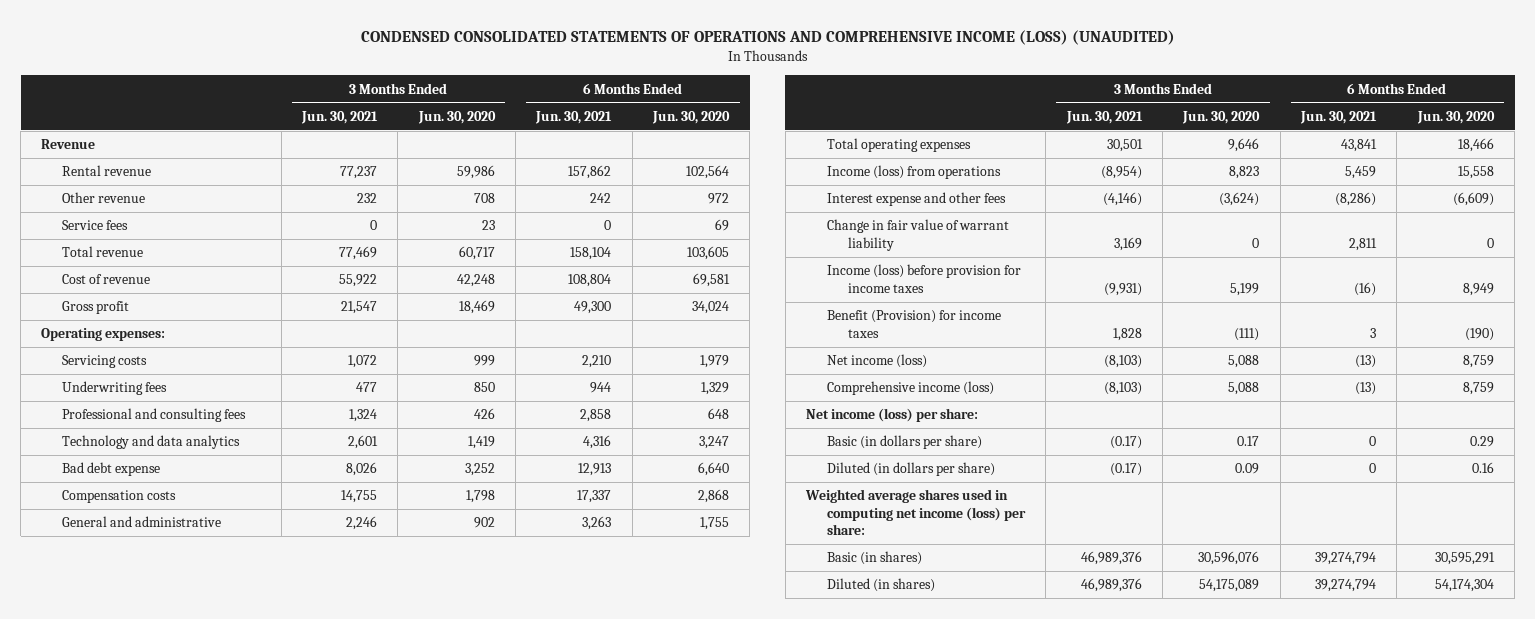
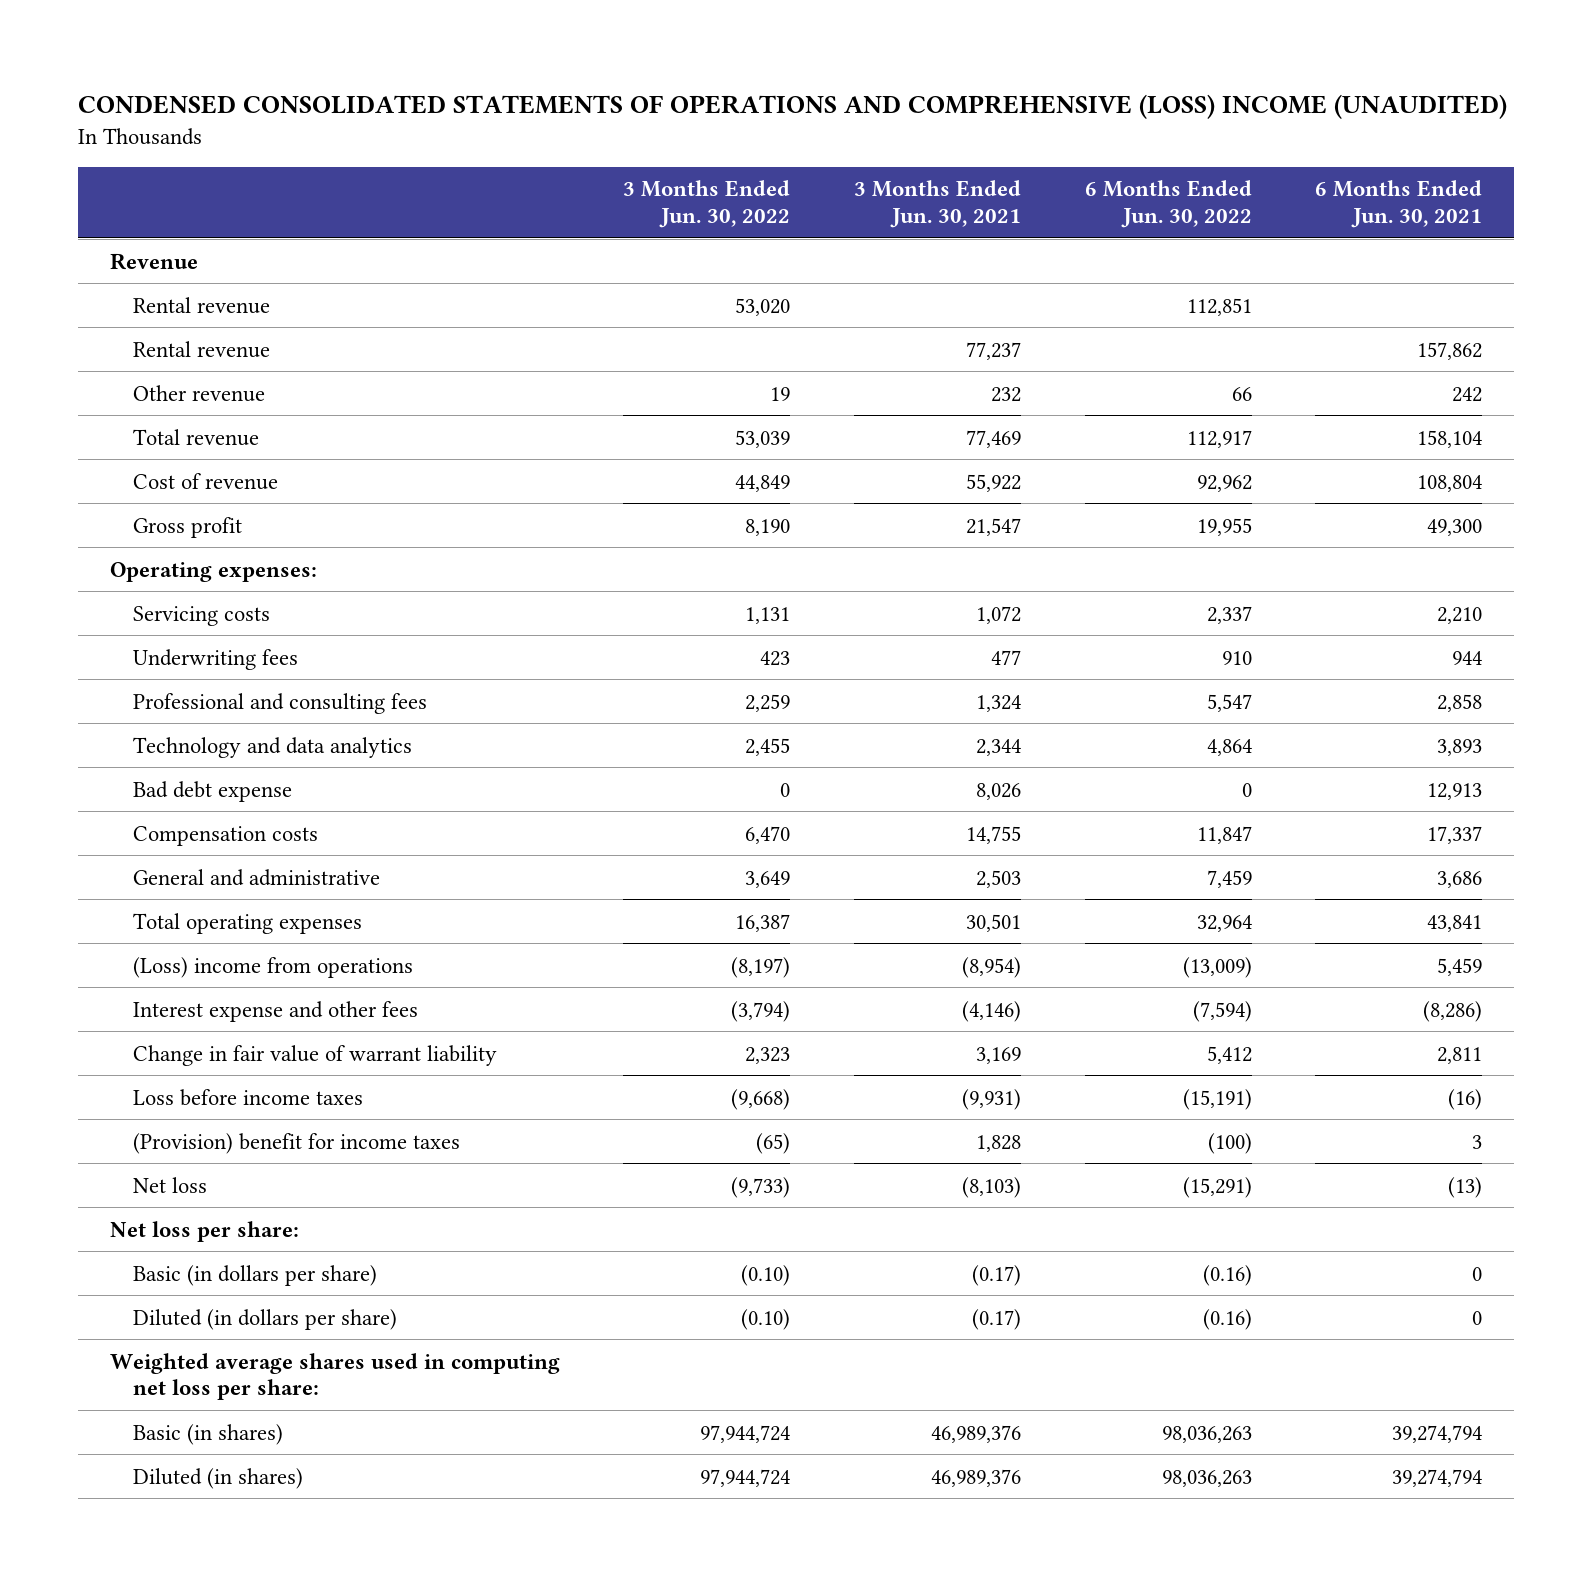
[360,30,1175,46] CONDENSED CONSOLIDATED STATEMENTS OF OPERATIONS AND COMPREHENSIVE INCOME (LOSS) (UNAUDITED) -> [78,94,1508,120] CONDENSED CONSOLIDATED STATEMENTS OF OPERATIONS AND COMPREHENSIVE (LOSS) INCOME (UNAUDITED)
[417,111,496,125] Jun. 30, 2020 -> none
[652,111,731,125] Jun. 30, 2020 -> none
none -> [623,180,791,228] 3 Months Ended Jun. 30, 2022
none -> [1084,180,1252,228] 6 Months Ended Jun. 30, 2022
none -> [133,296,271,314] Rental revenue
[62,220,129,231] Service fees -> none
[348,435,379,450] 2,601 -> [976,738,1022,756] 2,344
[583,435,612,450] 4,316 -> [1437,738,1483,756] 3,893
[346,516,378,531] 2,246 -> [976,869,1022,888] 2,503
[582,516,612,531] 3,263 -> [1437,870,1483,888] 3,686
[826,165,1001,180] Income (loss) from operations -> [133,956,414,978] (Loss) income from operations
[826,381,994,396] Comprehensive income (loss) -> none
[826,264,1021,293] Income (loss) before provision for income taxes -> [133,1088,364,1106] Loss before income taxes
[826,310,1001,338] Benefit (Provision) for income taxes -> [133,1132,461,1154] (Provision) benefit for income taxes
[826,354,927,369] Net income (loss) -> [133,1176,208,1193] Net loss
[805,408,978,423] Net income (loss) per share: -> [109,1220,299,1242] Net loss per share:
[804,489,1026,535] Weighted average shares used in computing net income (loss) per share: -> [109,1352,560,1401] Weighted average shares used in computing net loss per share:

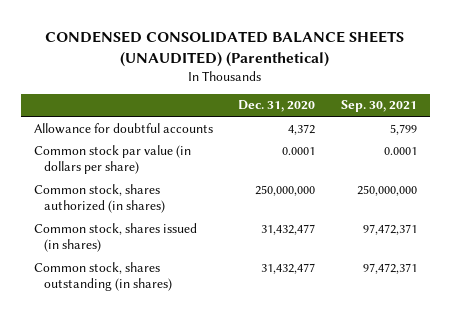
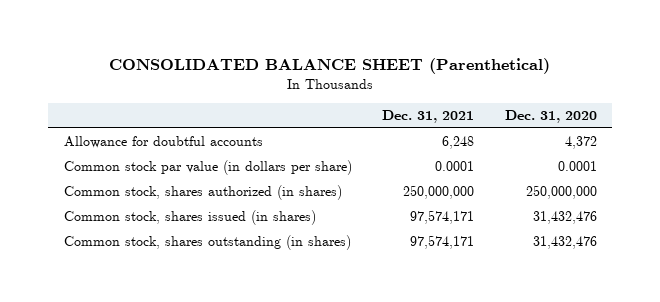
[45,30,405,67] CONDENSED CONSOLIDATED BALANCE SHEETS (UNAUDITED) (Parenthetical) -> [109,57,551,74] CONSOLIDATED BALANCE SHEET (Parenthetical)
[340,100,417,113] Sep. 30, 2021 -> none
none -> [382,110,475,124] Dec. 31, 2021
[261,223,316,235] 31,432,477 -> [532,211,597,225] 31,432,476
[261,262,316,274] 31,432,477 -> [532,236,597,250] 31,432,476

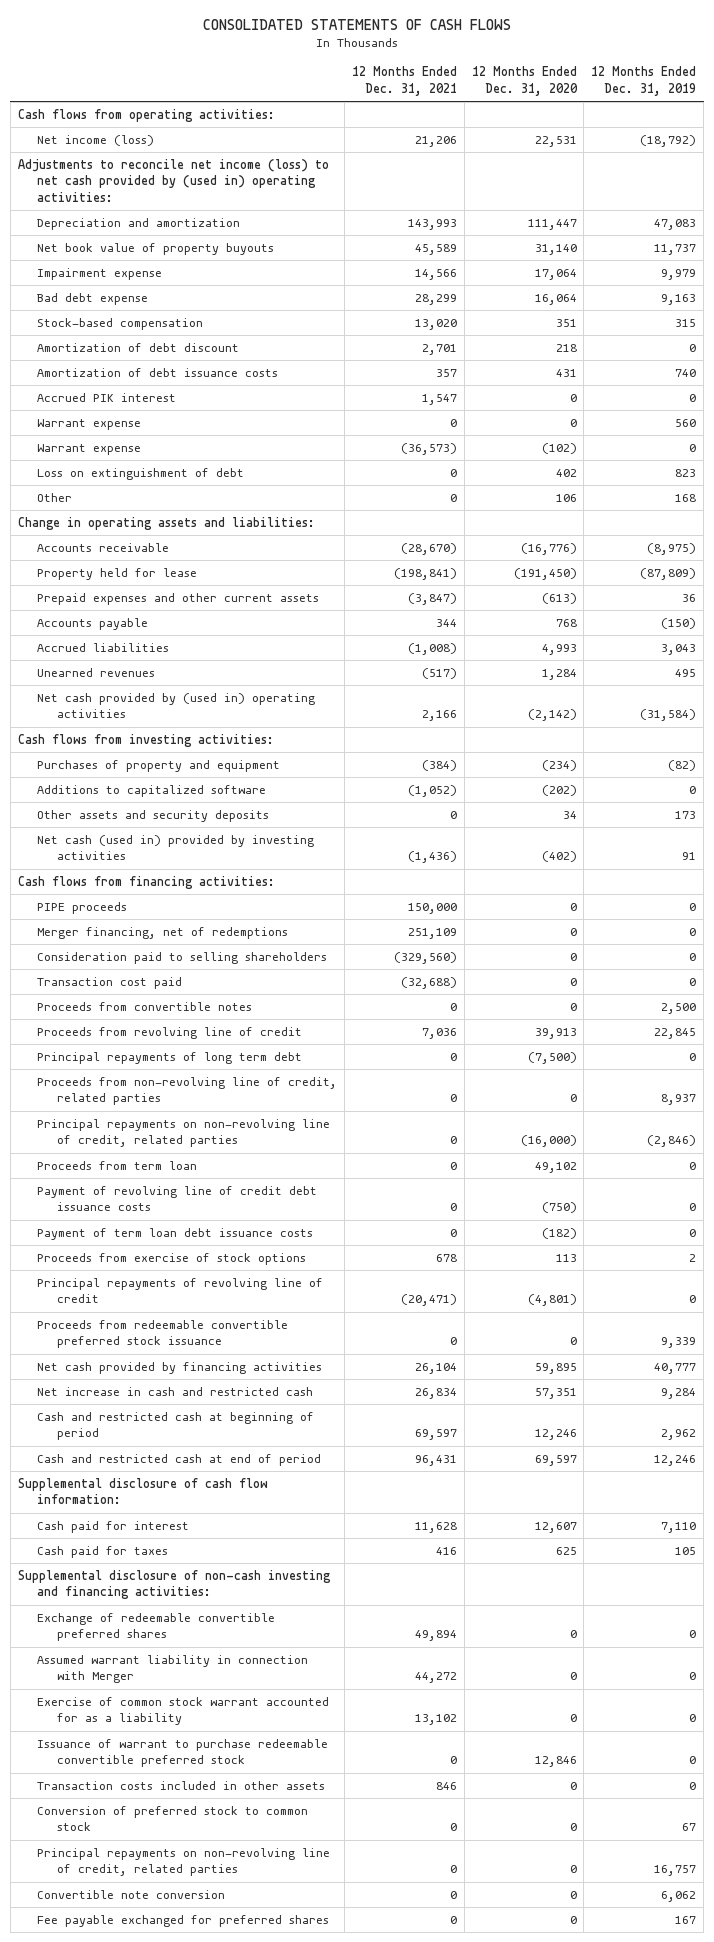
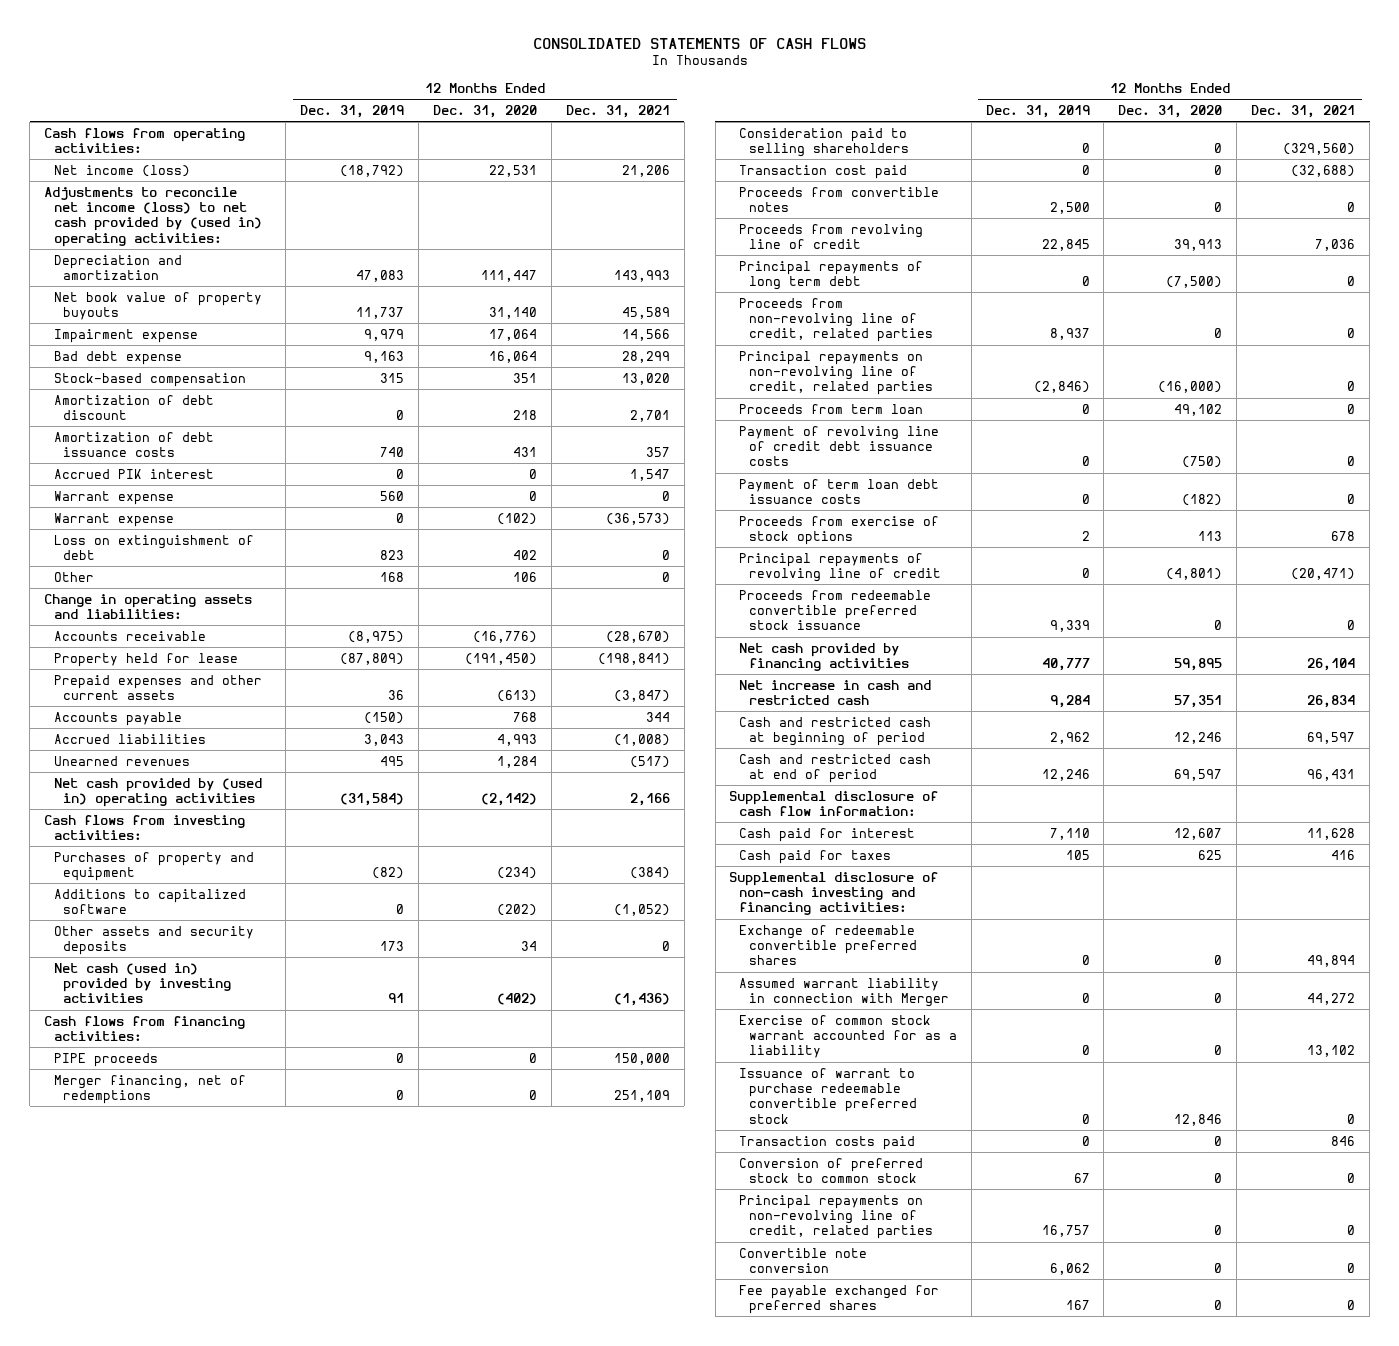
[37,1781,326,1791] Transaction costs included in other assets -> [739,1135,916,1150] Transaction costs paid

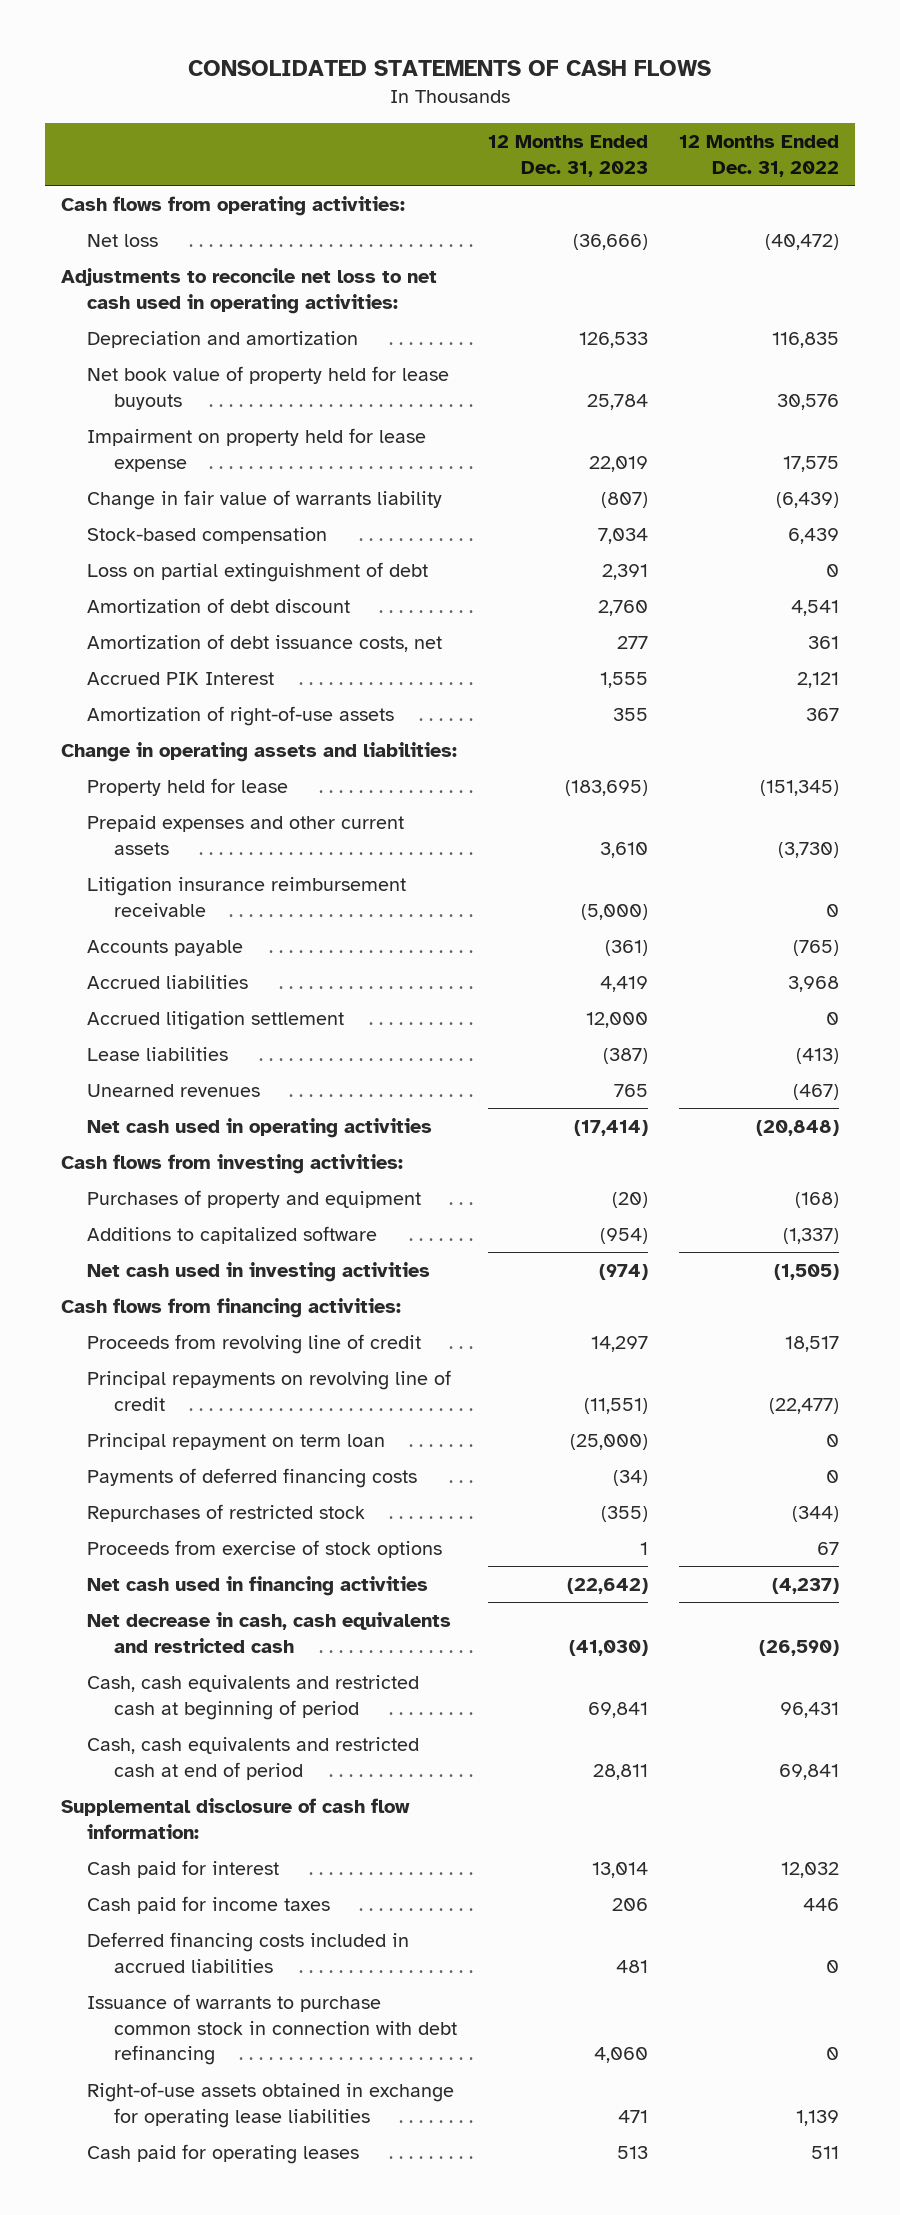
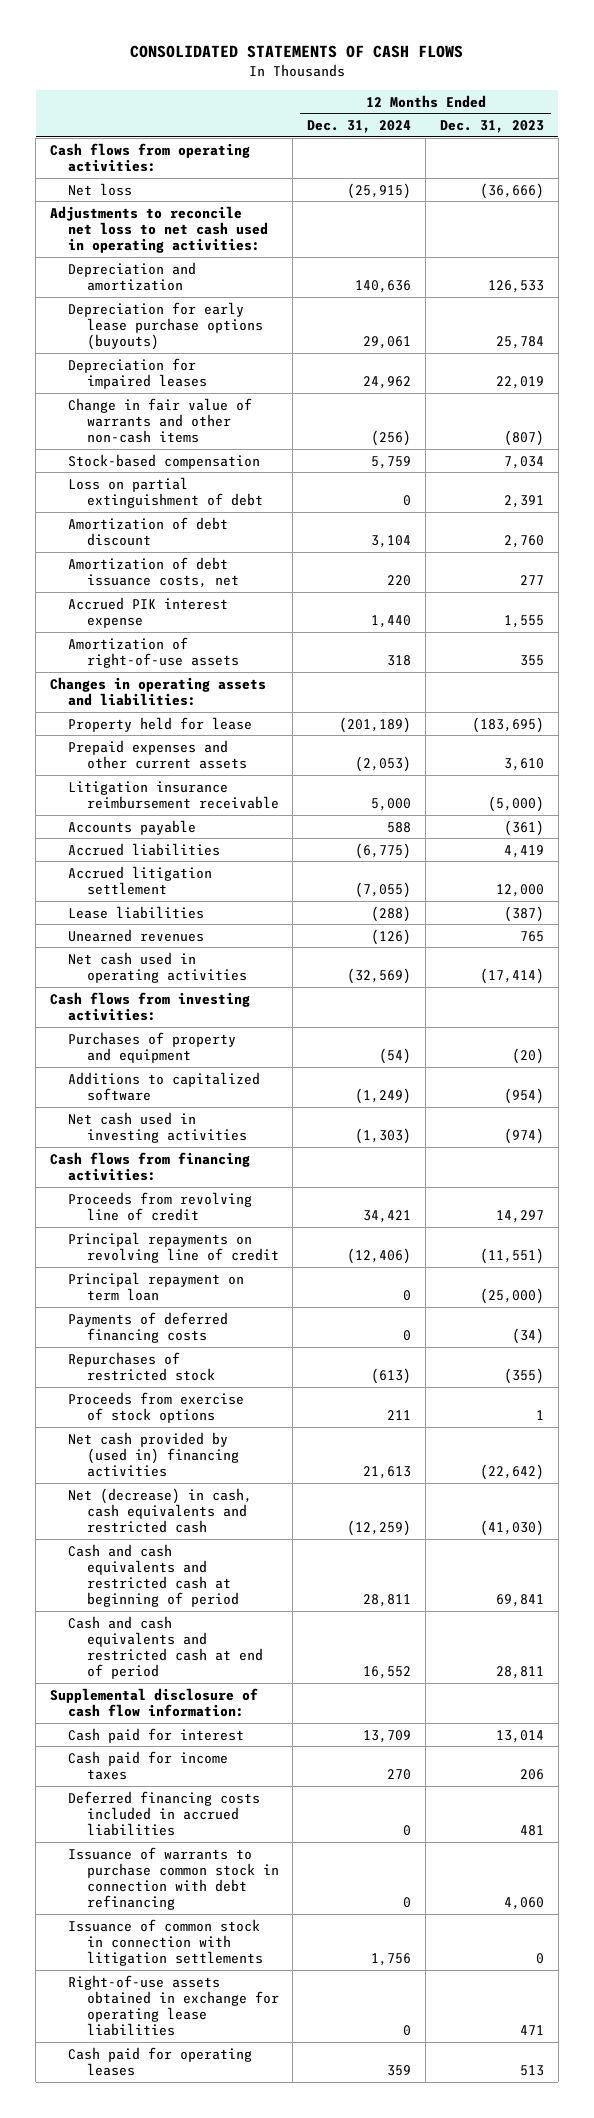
[679,135,840,177] 12 Months Ended Dec. 31, 2022 -> none
none -> [307,119,412,133] Dec. 31, 2024
[87,365,450,410] Net book value of property held for lease buyouts -> [68,301,263,351] Depreciation for early lease purchase options (buyouts)
[87,427,427,472] Impairment on property held for lease expense -> [68,357,207,389] Depreciation for impaired leases
[87,489,443,510] Change in fair value of warrants liability -> [68,397,253,444] Change in fair value of warrants and other non-cash items
[87,671,275,685] Accrued PIK Interest -> [68,596,229,628] Accrued PIK interest expense
[60,741,457,762] Change in operating assets and liabilities: -> [50,676,267,706] Changes in operating assets and liabilities:
[87,1575,429,1596] Net cash used in financing activities -> [68,1431,239,1478] Net cash provided by (used in) financing activities
[87,1611,452,1653] Net decrease in cash, cash equivalents and restricted cash -> [68,1487,253,1534] Net (decrease) in cash, cash equivalents and restricted cash
[87,1674,420,1720] Cash, cash equivalents and restricted cash at beginning of period -> [68,1543,239,1608] Cash and cash equivalents and restricted cash at beginning of period
[87,1736,420,1780] Cash, cash equivalents and restricted cash at end of period -> [68,1615,263,1680] Cash and cash equivalents and restricted cash at end of period
none -> [68,1918,263,1967] Issuance of common stock in connection with litigation settlements

